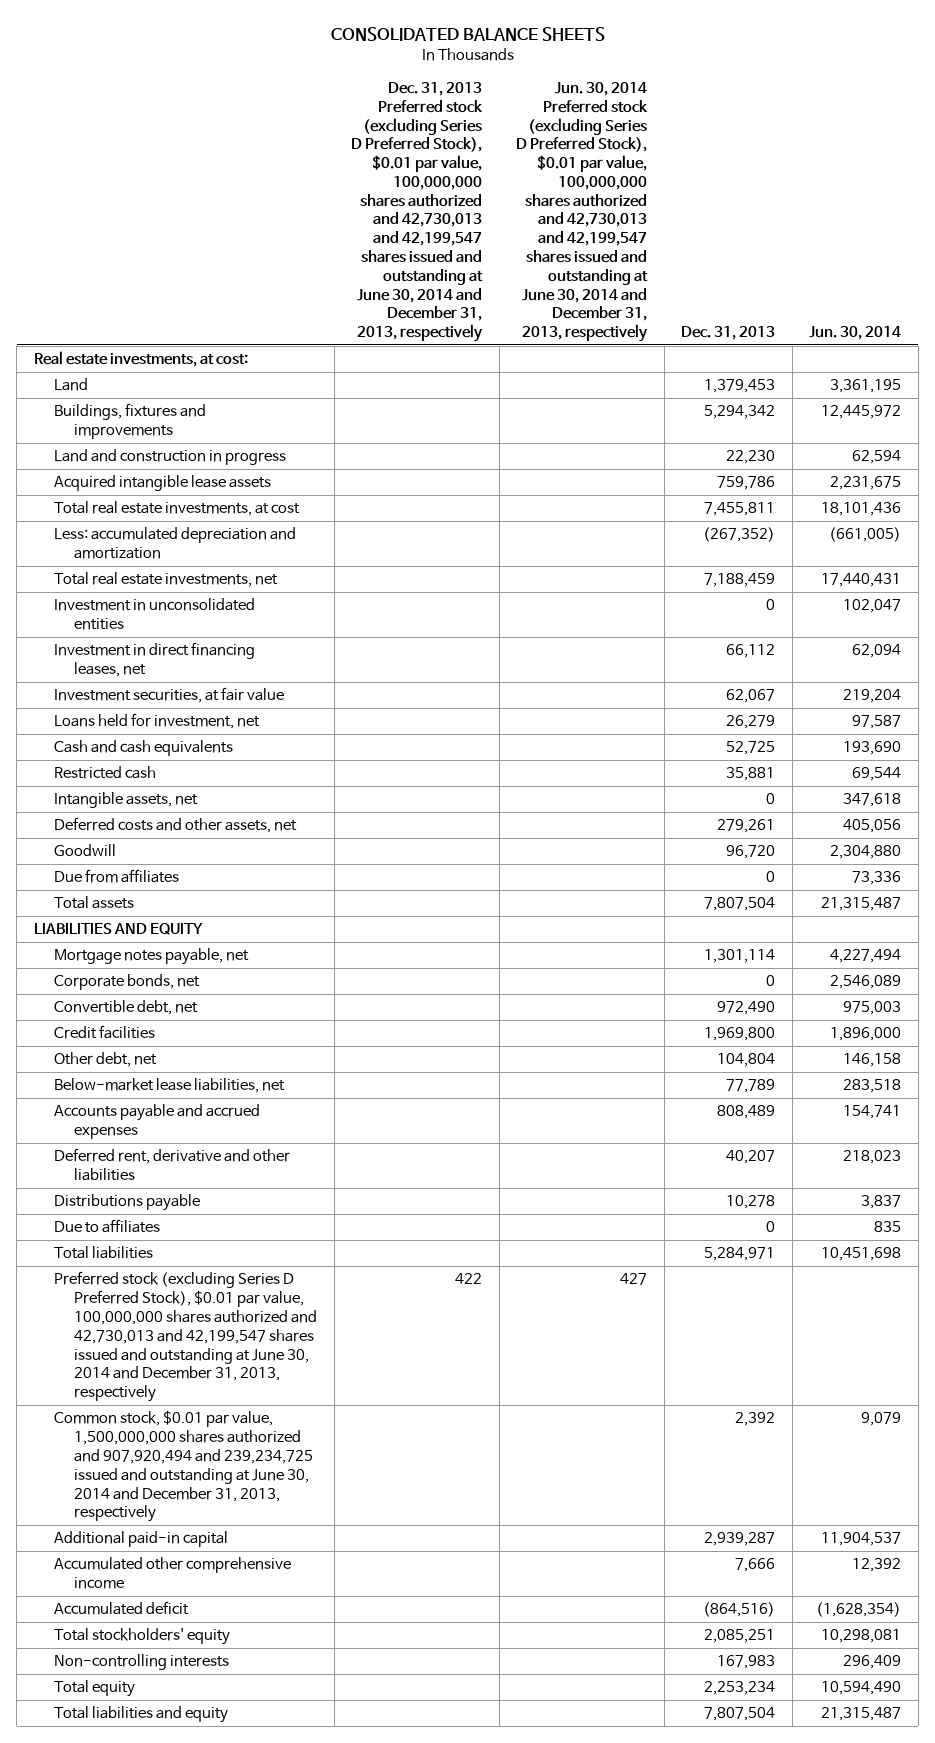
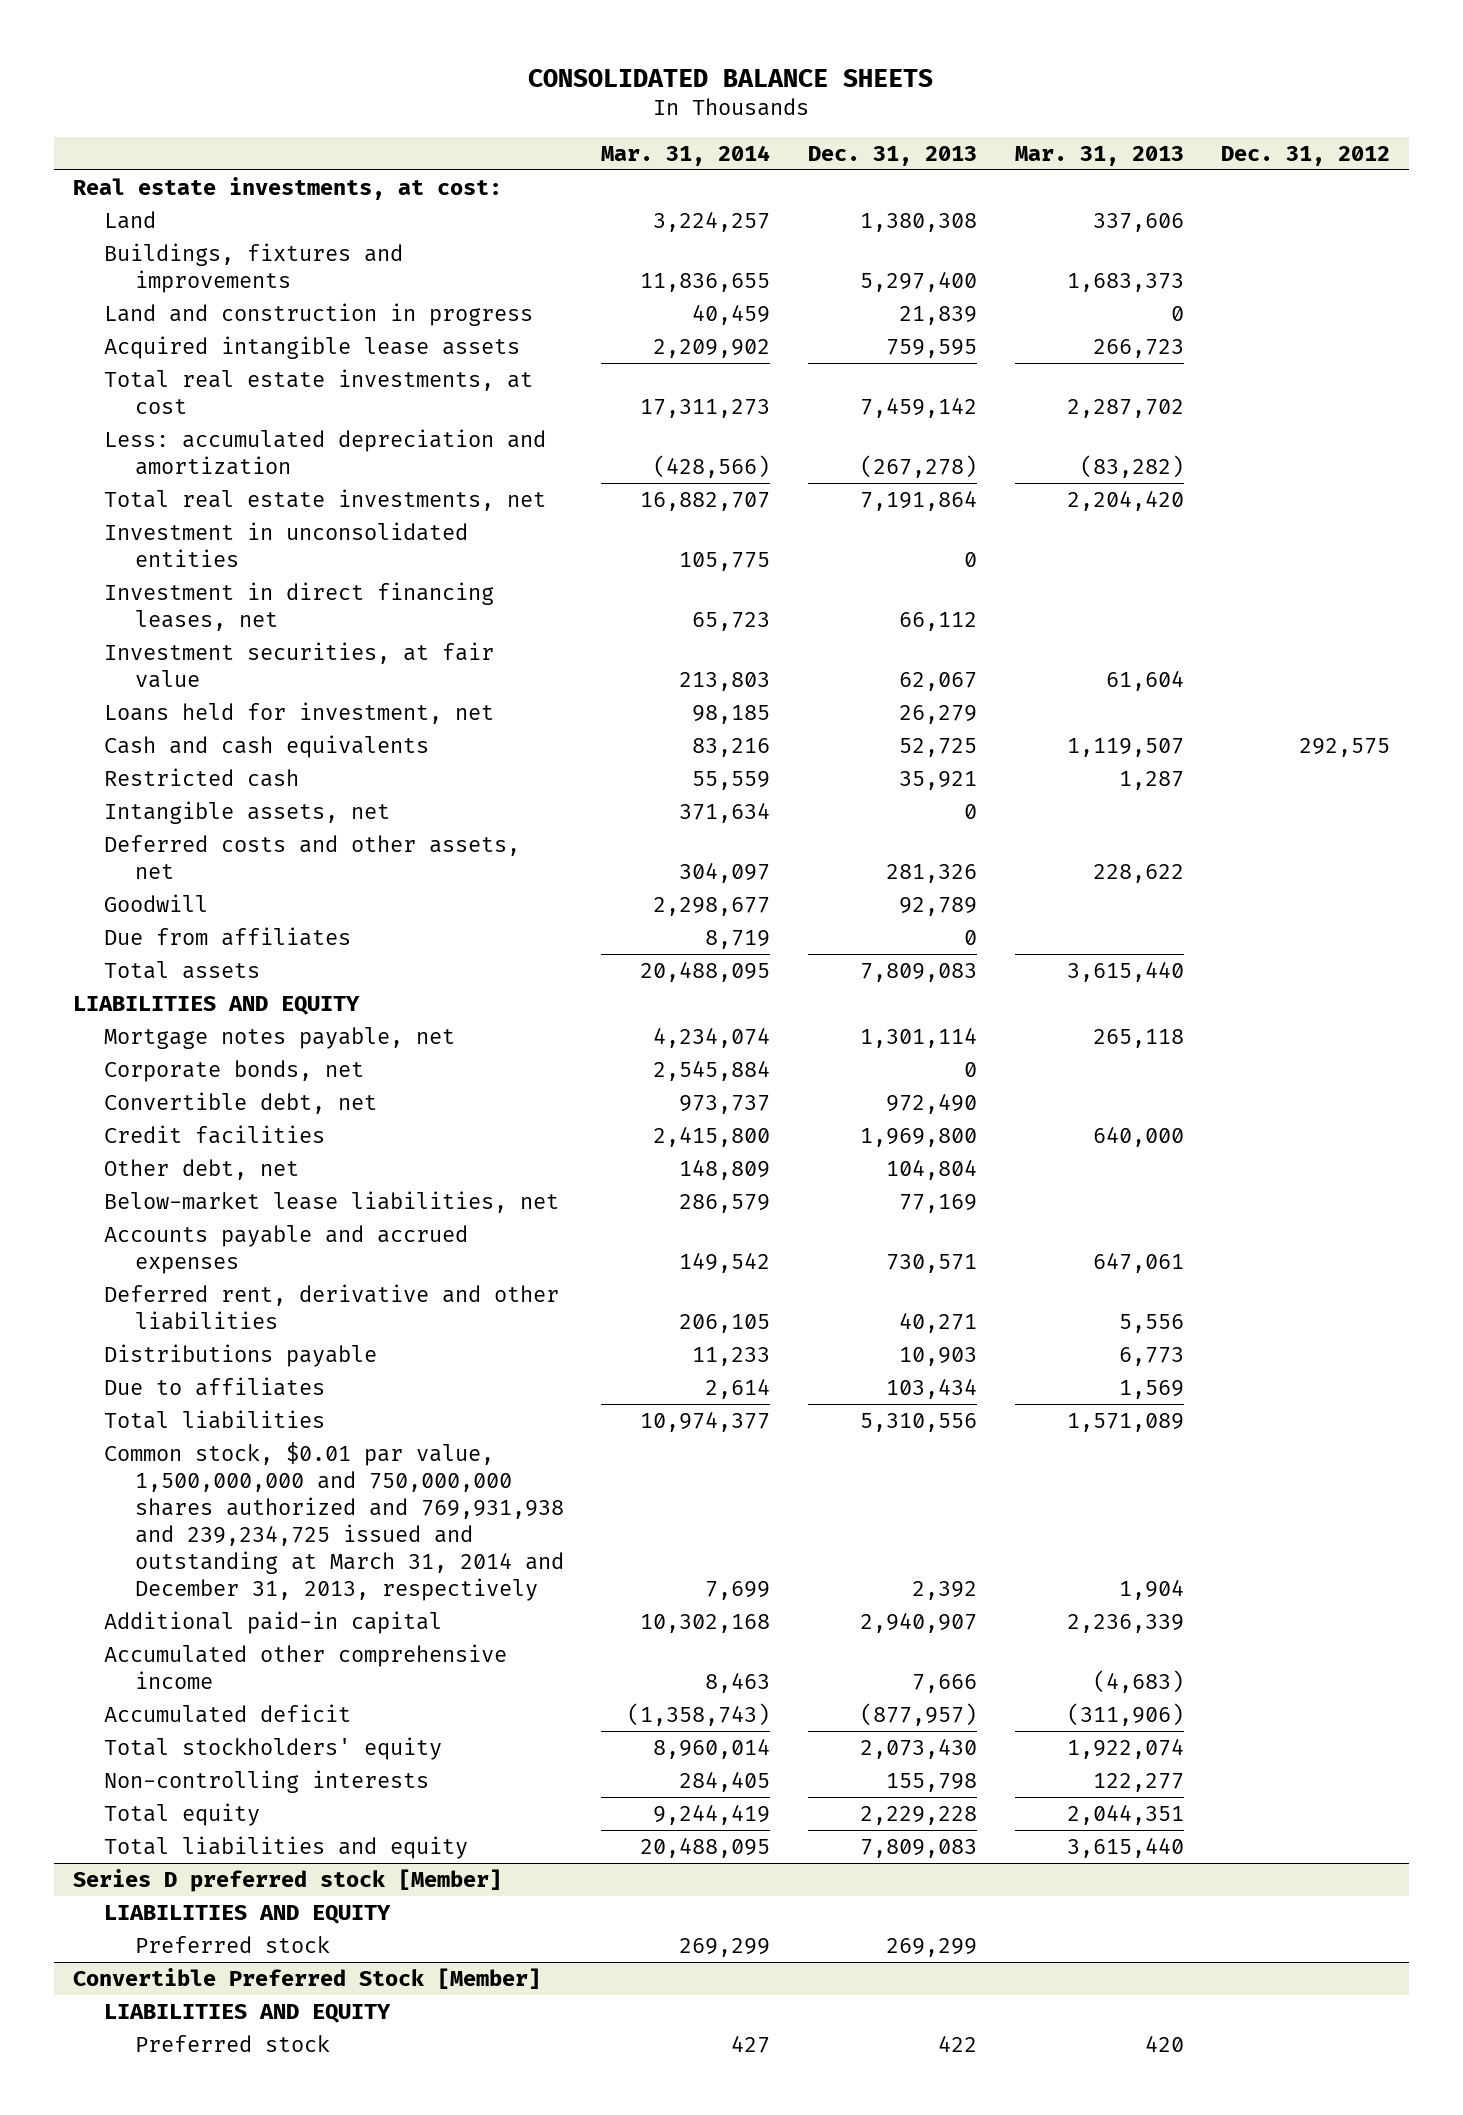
[351,82,484,343] Dec. 31, 2013 Preferred stock (excluding Series D Preferred Stock), $0.01 par value, 100,000,000 shares authorized and 42,730,013 and 42,199,547 shares issued and outstanding at June 30, 2014 and December 31, 2013, respectively -> none
[516,82,649,343] Jun. 30, 2014 Preferred stock (excluding Series D Preferred Stock), $0.01 par value, 100,000,000 shares authorized and 42,730,013 and 42,199,547 shares issued and outstanding at June 30, 2014 and December 31, 2013, respectively -> none
[809,326,902,341] Jun. 30, 2014 -> none
none -> [601,144,771,166] Mar. 31, 2014
none -> [1014,145,1184,166] Mar. 31, 2013
none -> [1221,145,1391,166] Dec. 31, 2012
[704,379,776,394] 1,379,453 -> [860,212,978,232] 1,380,308
[704,405,776,420] 5,294,342 -> [860,272,978,293] 5,297,400
[726,450,776,465] 22,230 -> [899,305,978,325] 21,839
[717,476,776,491] 759,786 -> [886,338,978,358] 759,595
[704,502,776,517] 7,455,811 -> [860,398,978,419] 7,459,142
[703,527,776,543] (267,352) -> [860,455,978,479] (267,278)
[704,573,776,588] 7,188,459 -> [860,490,978,511] 7,191,864
[726,767,776,782] 35,881 -> [899,770,978,790] 35,921
[717,819,776,834] 279,261 -> [886,864,978,884] 281,326
[726,845,776,860] 96,720 -> [899,896,978,916] 92,789
[704,897,776,912] 7,807,504 -> [860,962,978,982] 7,809,083
[54,1271,318,1403] Preferred stock (excluding Series D Preferred Stock), $0.01 par value, 100,000,000 shares authorized and 42,730,013 and 42,199,547 shares issued and outstanding at June 30, 2014 and December 31, 2013, respectively -> none
[726,1079,776,1094] 77,789 -> [899,1193,978,1213] 77,169
[717,1105,776,1120] 808,489 -> [886,1254,978,1274] 730,571
[726,1150,776,1165] 40,207 -> [899,1313,978,1334] 40,271
[726,1195,776,1210] 10,278 -> [899,1346,978,1366] 10,903
[766,1221,776,1233] 0 -> [886,1378,978,1399] 103,434
[704,1247,776,1262] 5,284,971 -> [860,1412,978,1432] 5,310,556
[54,1410,314,1523] Common stock, $0.01 par value, 1,500,000,000 shares authorized and 907,920,494 and 239,234,725 issued and outstanding at June 30, 2014 and December 31, 2013, respectively -> [103,1441,564,1602] Common stock, $0.01 par value, 1,500,000,000 and 750,000,000 shares authorized and 769,931,938 and 239,234,725 issued and outstanding at March 31, 2014 and December 31, 2013, respectively
[704,1532,776,1547] 2,939,287 -> [860,1612,978,1633] 2,940,907
[703,1602,776,1618] (864,516) -> [860,1702,978,1726] (877,957)
[704,1629,776,1644] 2,085,251 -> [860,1738,978,1759] 2,073,430
[717,1655,776,1670] 167,983 -> [886,1772,978,1792] 155,798
[704,1681,776,1696] 2,253,234 -> [860,1805,978,1825] 2,229,228
[704,1707,776,1722] 7,807,504 -> [860,1838,978,1858] 7,809,083
none -> [72,1868,502,1892] Series D preferred stock [Member]
none -> [103,1904,391,1924] LIABILITIES AND EQUITY
none -> [134,1935,330,1953] Preferred stock
none -> [72,1967,541,1989] Convertible Preferred Stock [Member]
none -> [103,2003,391,2023] LIABILITIES AND EQUITY
none -> [134,2034,330,2052] Preferred stock

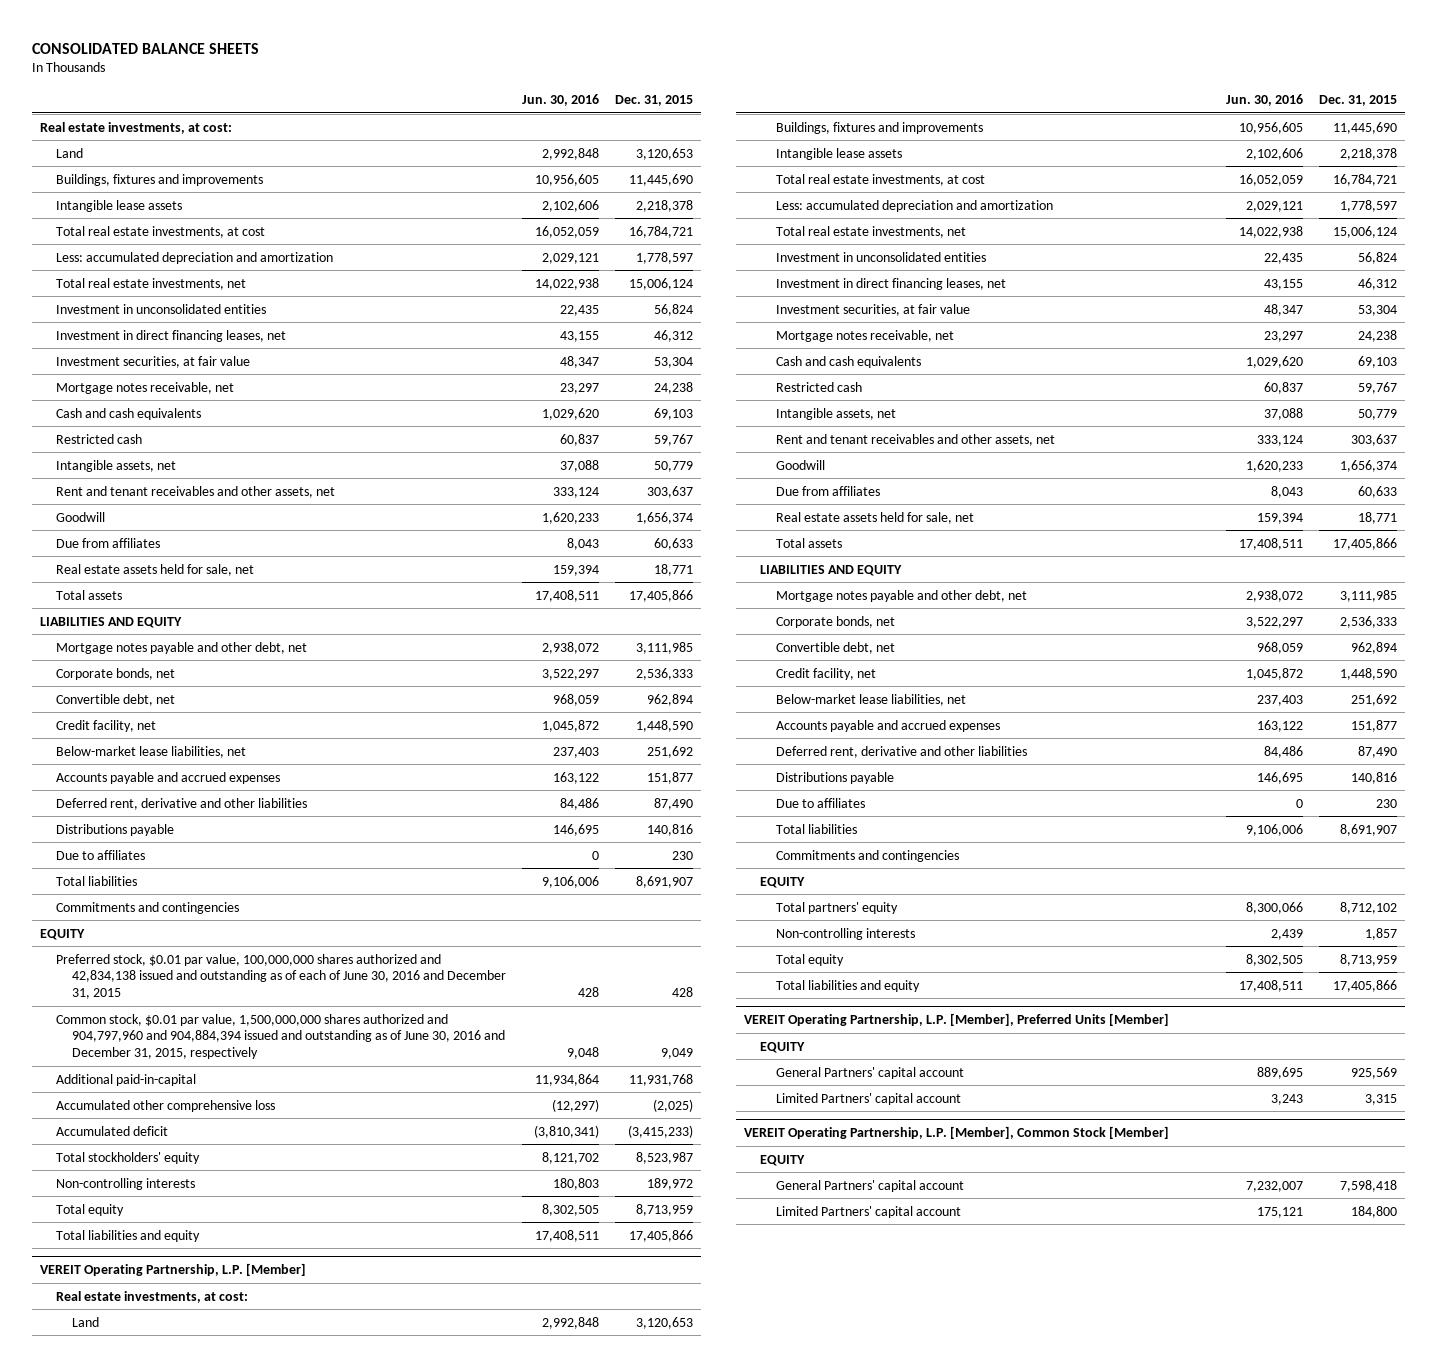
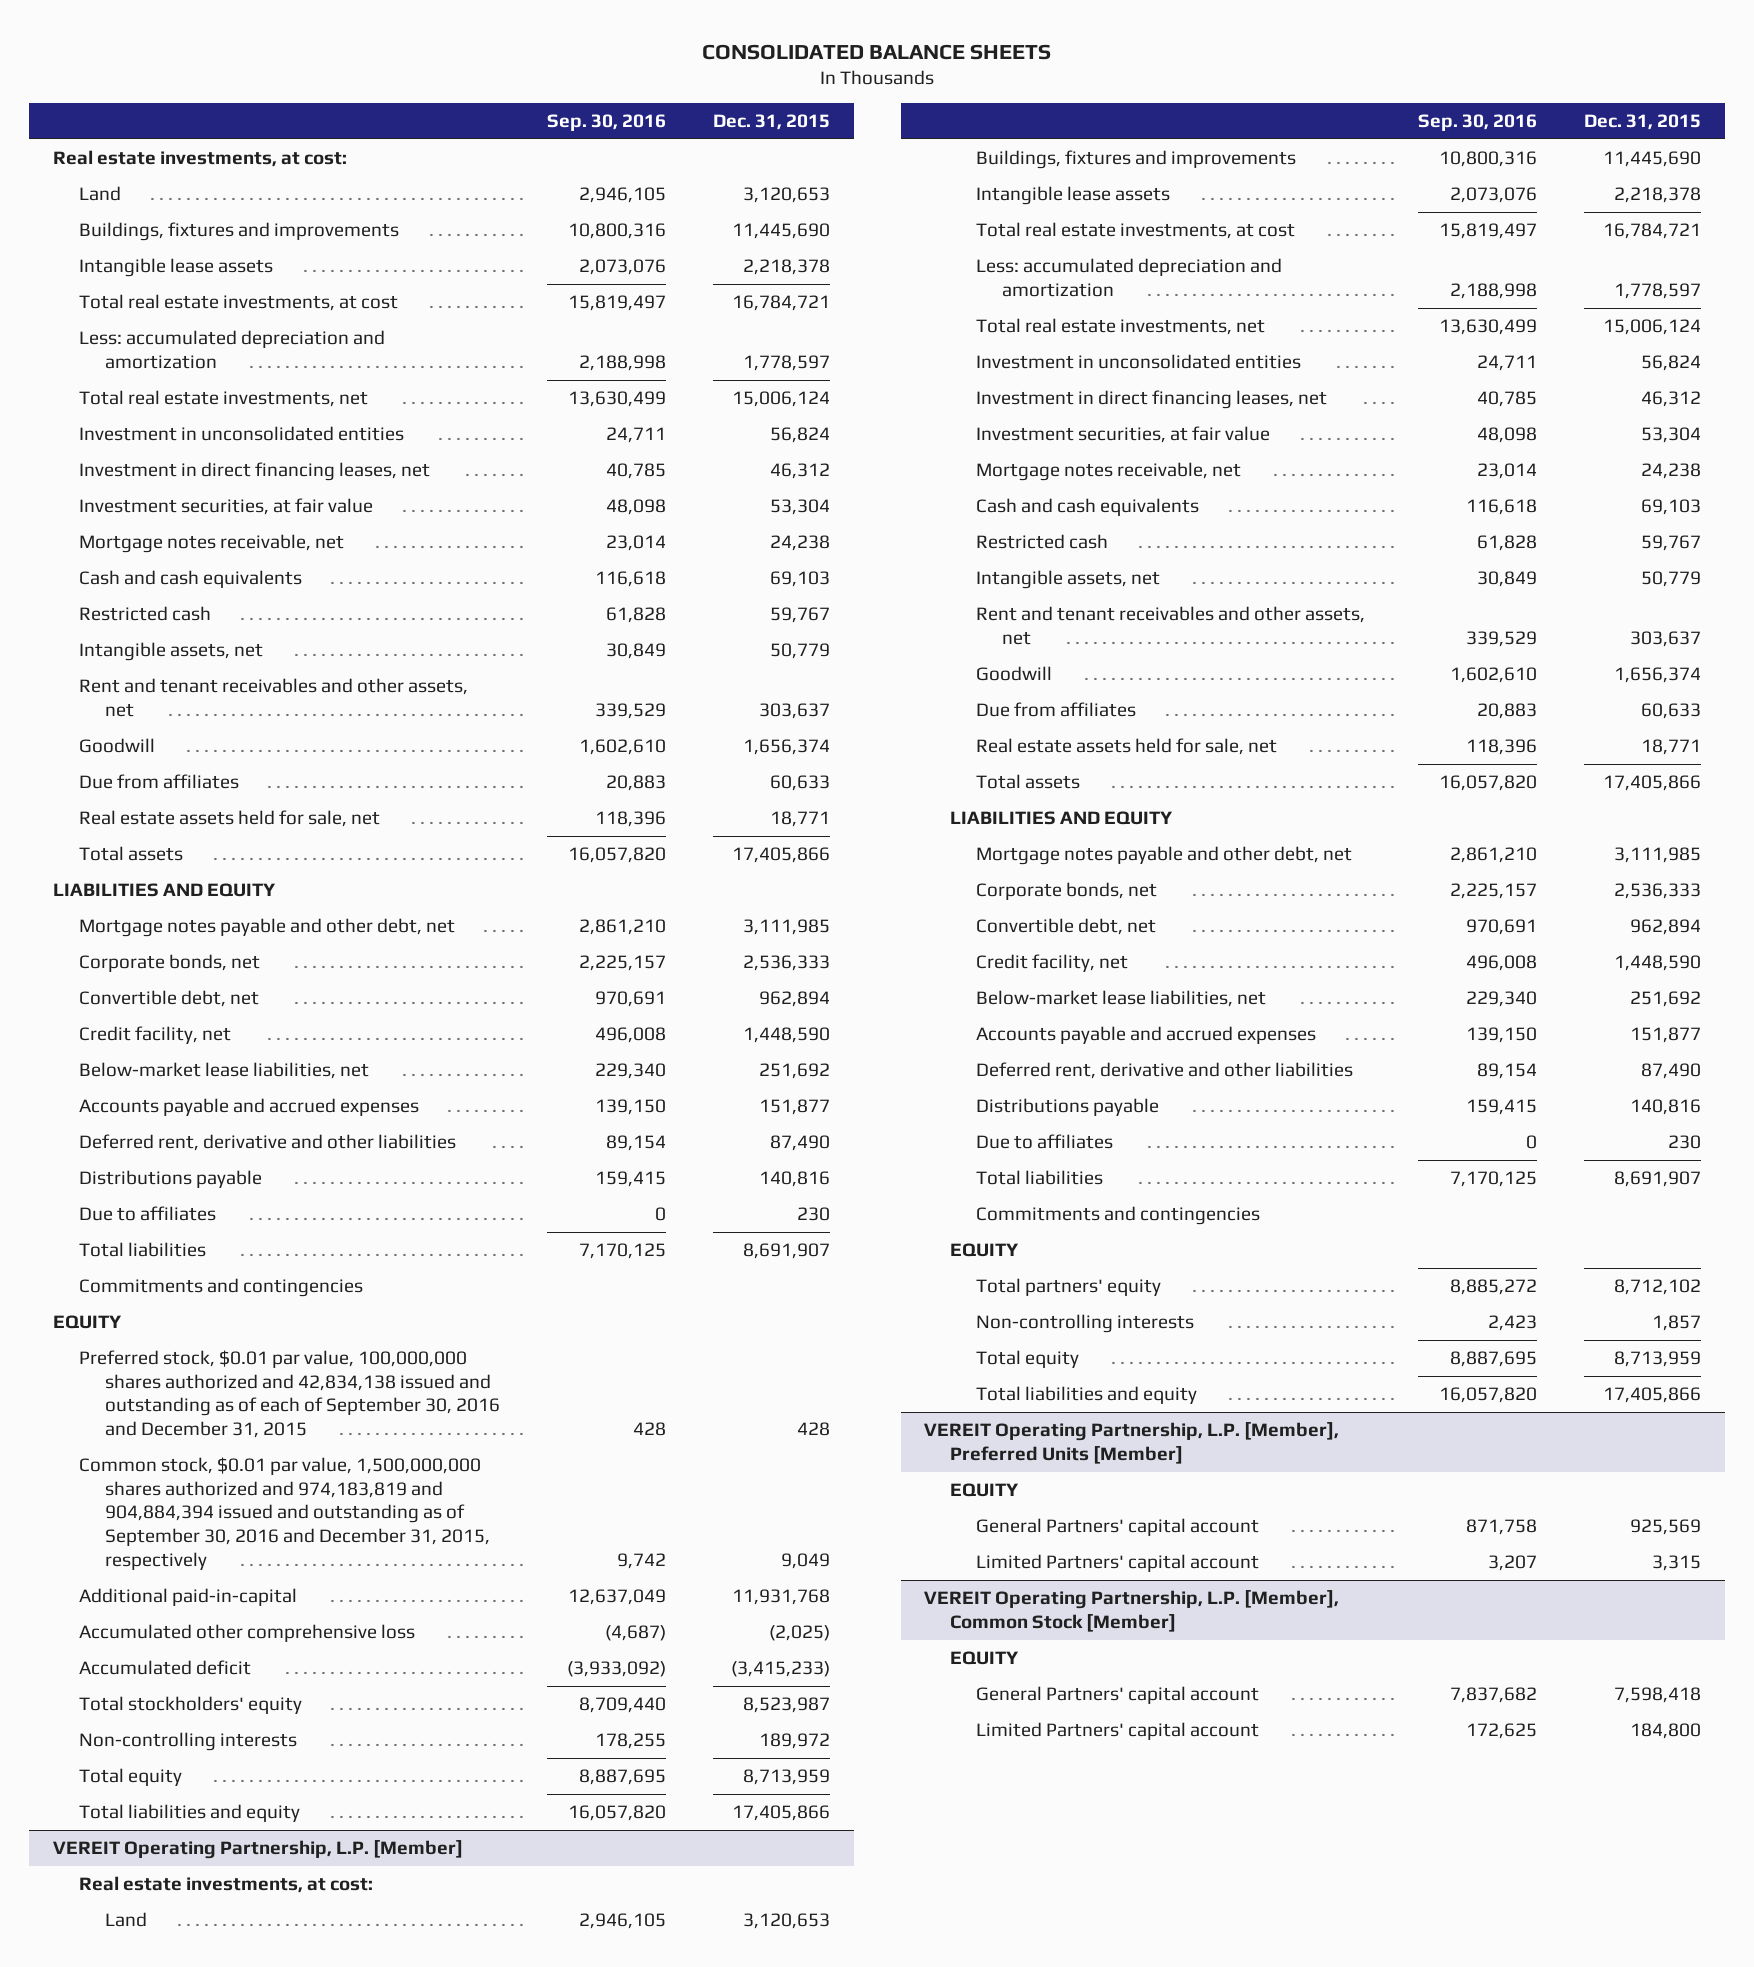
[521,93,599,106] Jun. 30, 2016 -> none
none -> [547,113,667,131] Sep. 30, 2016
[55,953,506,1000] Preferred stock, $0.01 par value, 100,000,000 shares authorized and 42,834,138 issued and outstanding as of each of June 30, 2016 and December 31, 2015 -> [78,1350,500,1439] Preferred stock, $0.01 par value, 100,000,000 shares authorized and 42,834,138 issued and outstanding as of each of September 30, 2016 and December 31, 2015
[55,1013,505,1060] Common stock, $0.01 par value, 1,500,000,000 shares authorized and 904,797,960 and 904,884,394 issued and outstanding as of June 30, 2016 and December 31, 2015, respectively -> [78,1457,490,1570] Common stock, $0.01 par value, 1,500,000,000 shares authorized and 974,183,819 and 904,884,394 issued and outstanding as of September 30, 2016 and December 31, 2015, respectively

